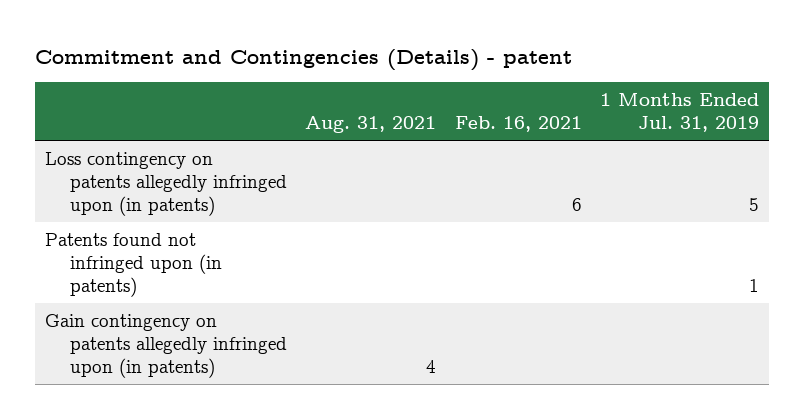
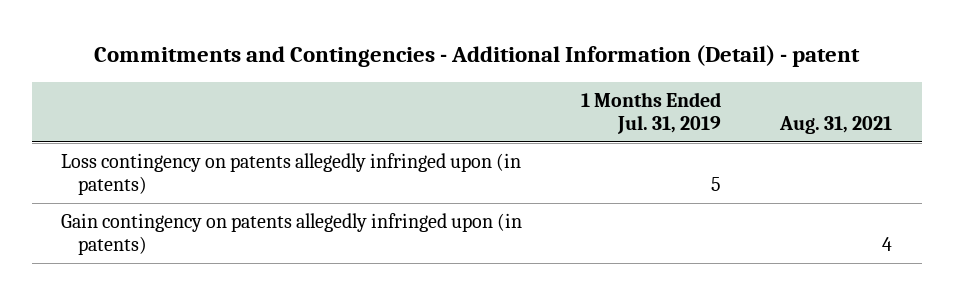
[35,48,573,71] Commitment and Contingencies (Details) - patent -> [93,45,860,68] Commitments and Contingencies - Additional Information (Detail) - patent
[454,116,582,133] Feb. 16, 2021 -> none
[44,232,222,297] Patents found not infringed upon (in patents) -> none

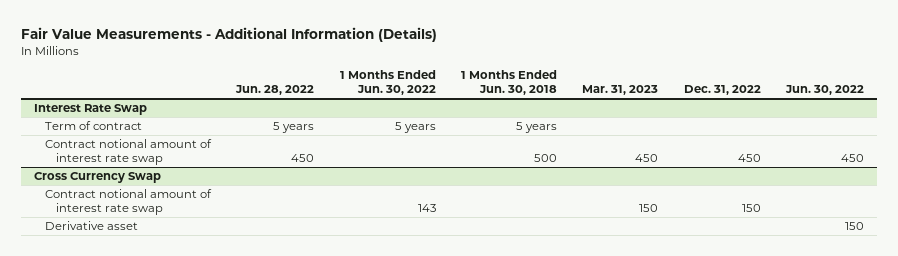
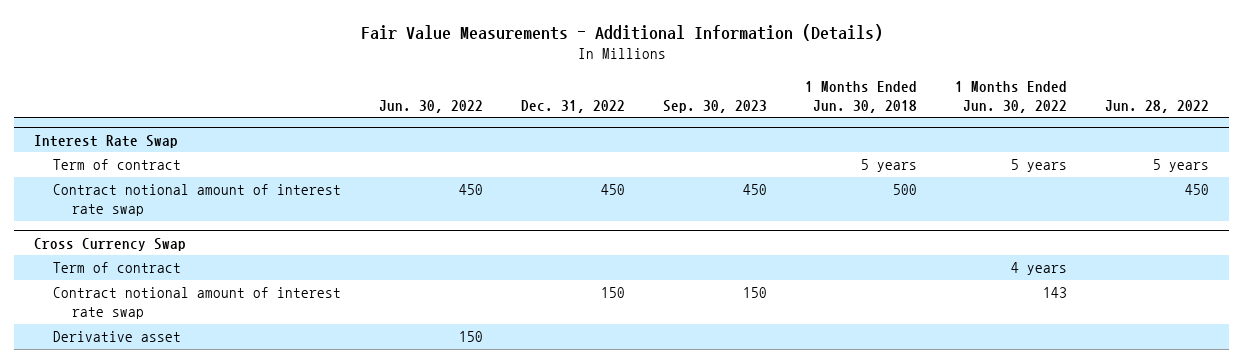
[582,85,659,96] Mar. 31, 2023 -> none
none -> [663,99,768,113] Sep. 30, 2023
none -> [52,262,181,274] Term of contract

